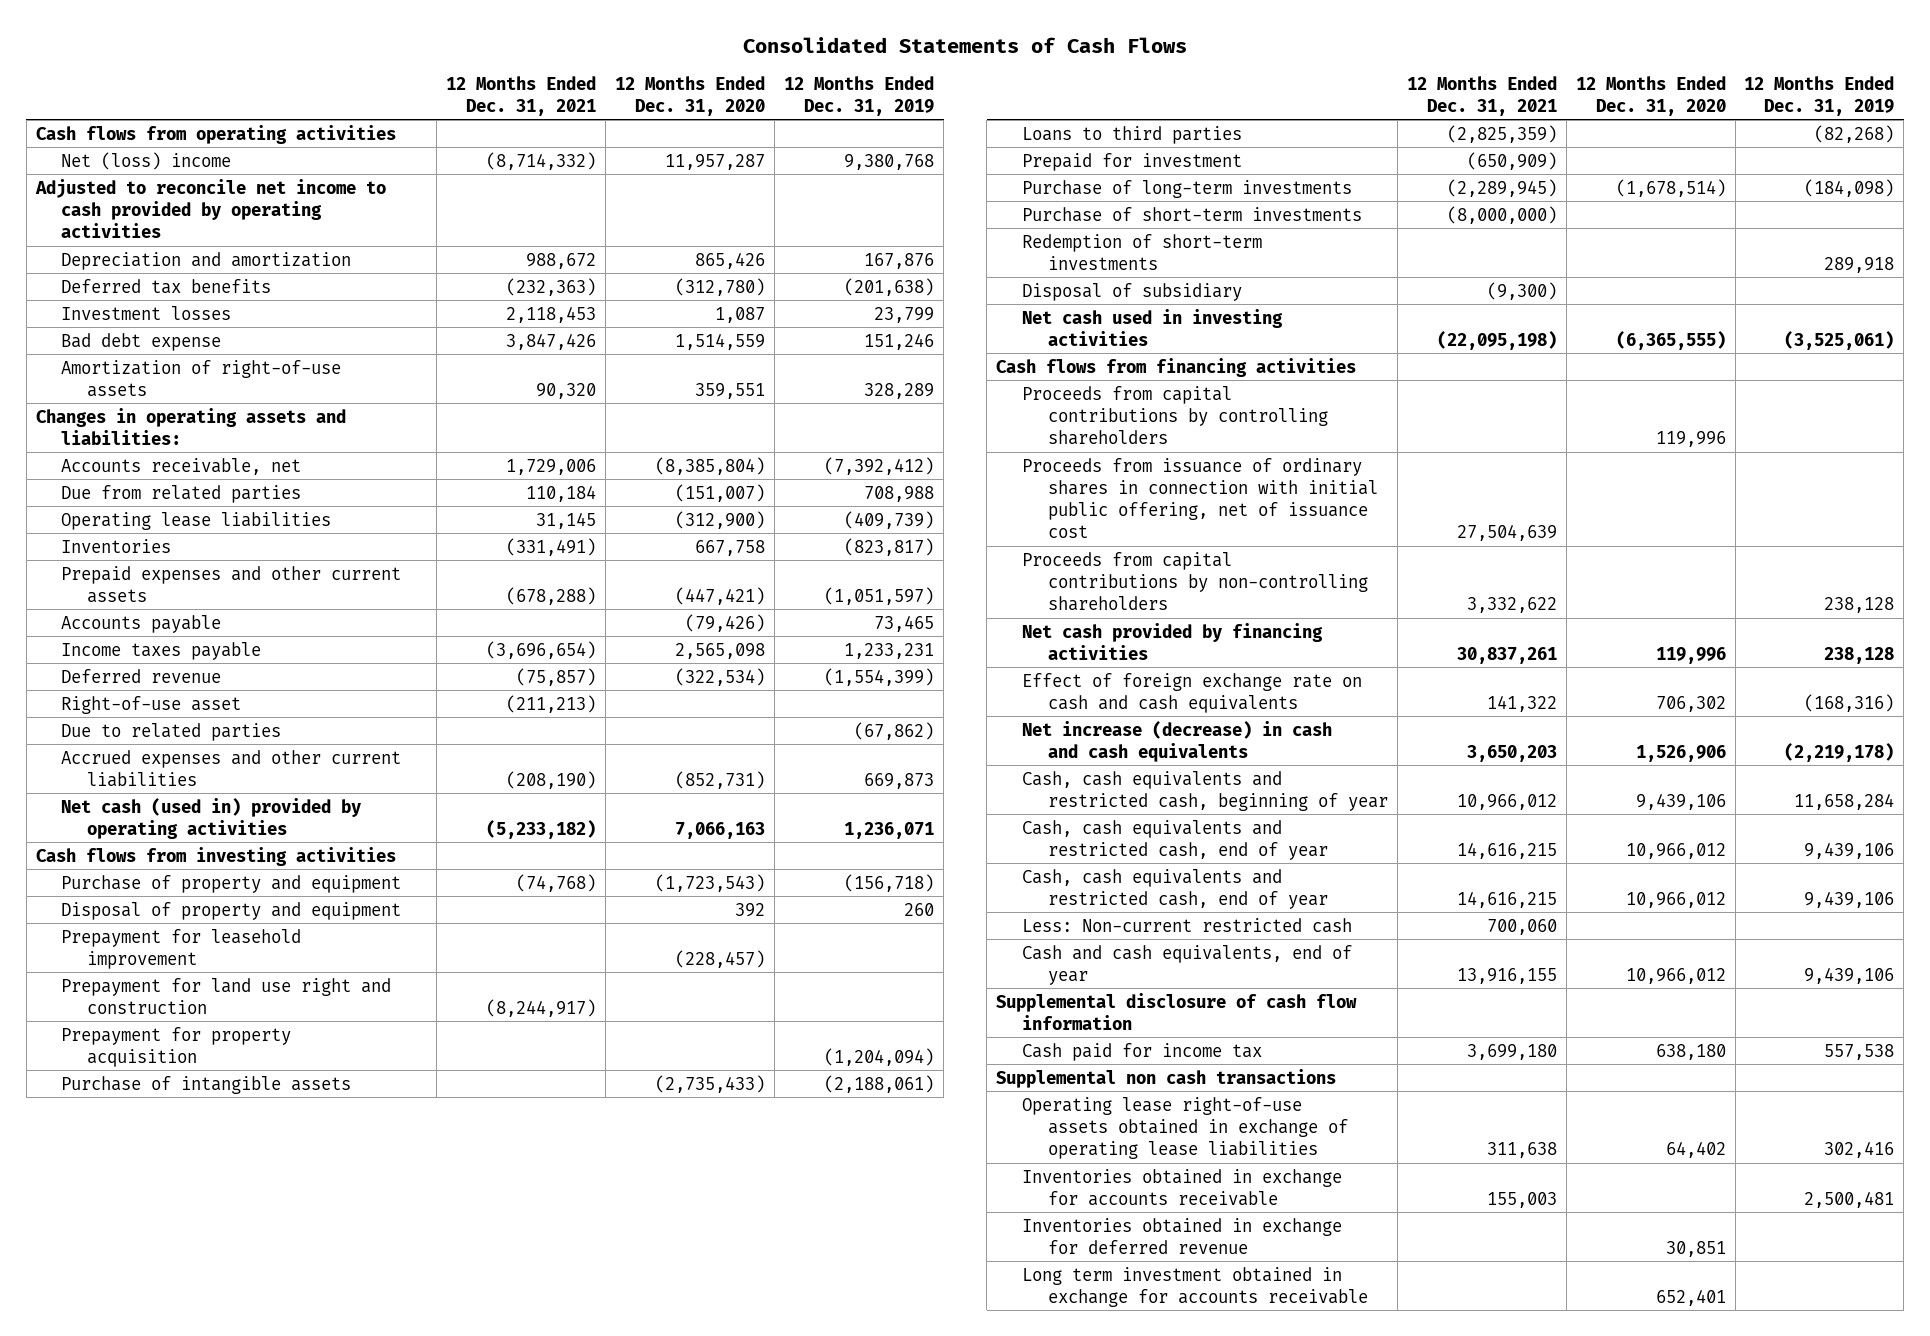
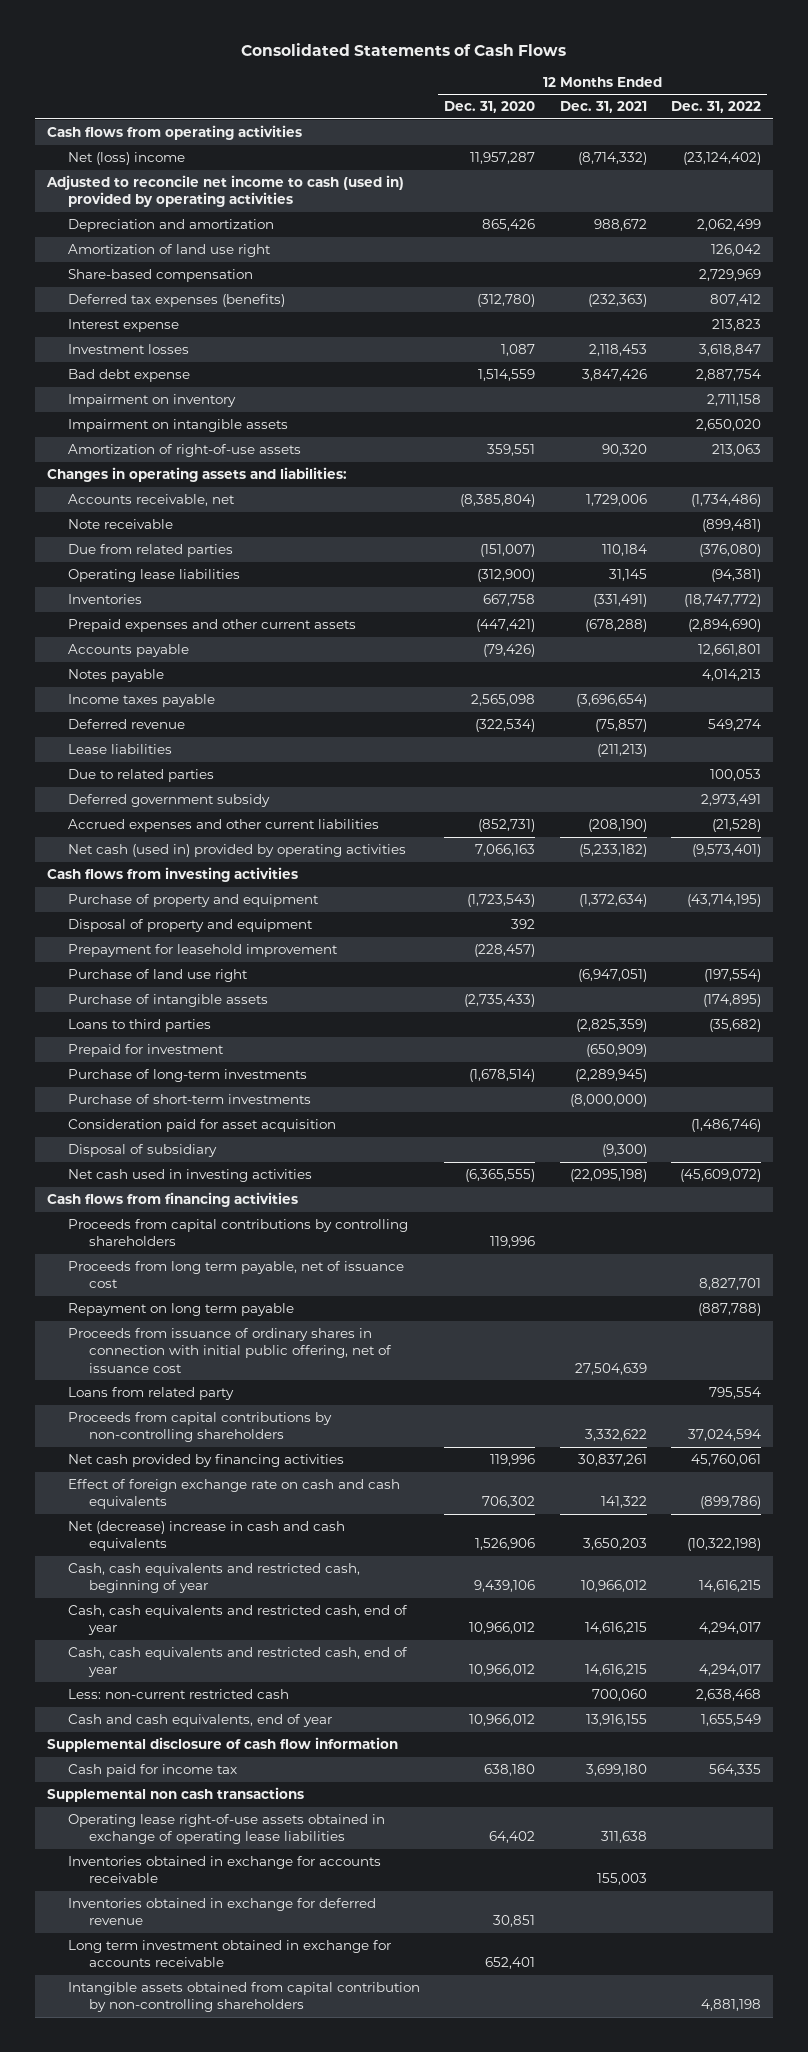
[784,75,935,116] 12 Months Ended Dec. 31, 2019 -> none
none -> [671,101,762,114] Dec. 31, 2022
[34,178,386,239] Adjusted to reconcile net income to cash provided by operating activities -> [45,175,404,208] Adjusted to reconcile net income to cash (used in) provided by operating activities
none -> [68,244,272,258] Amortization of land use right
none -> [68,269,254,283] Share-based compensation
[61,278,272,294] Deferred tax benefits -> [68,294,286,308] Deferred tax expenses (benefits)
none -> [68,319,180,333] Interest expense
none -> [68,394,237,408] Impairment on inventory
none -> [68,419,289,433] Impairment on intangible assets
none -> [68,519,174,530] Note receivable
none -> [68,669,165,683] Notes payable
[61,695,242,714] Right-of-use asset -> [68,744,173,755] Lease liabilities
none -> [68,794,271,808] Deferred government subsidy
[516,873,597,892] (74,768) -> [578,894,647,908] (1,372,634)
[61,1026,292,1067] Prepayment for property acquisition -> none
[61,977,392,1014] Prepayment for land use right and construction -> [68,969,249,983] Purchase of land use right
[486,998,597,1017] (8,244,917) -> [577,969,647,983] (6,947,051)
[1021,233,1262,270] Redemption of short-term investments -> none
none -> [68,1119,337,1133] Consideration paid for asset acquisition
none -> [68,1261,405,1289] Proceeds from long term payable, net of issuance cost
none -> [68,1303,295,1317] Repayment on long term payable
none -> [68,1387,235,1401] Loans from related party
[1021,720,1332,762] Net increase (decrease) in cash and cash equivalents -> [68,1521,346,1552] Net (decrease) increase in cash and cash equivalents
[1021,917,1352,933] Less: Non-current restricted cash -> [68,1689,290,1700] Less: non-current restricted cash
none -> [68,1982,421,2013] Intangible assets obtained from capital contribution by non-controlling shareholders

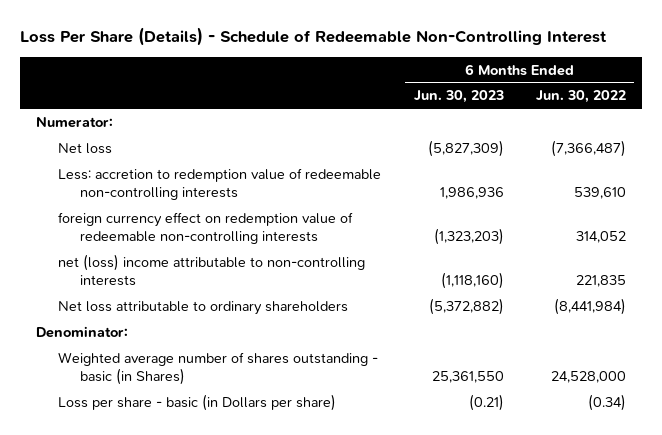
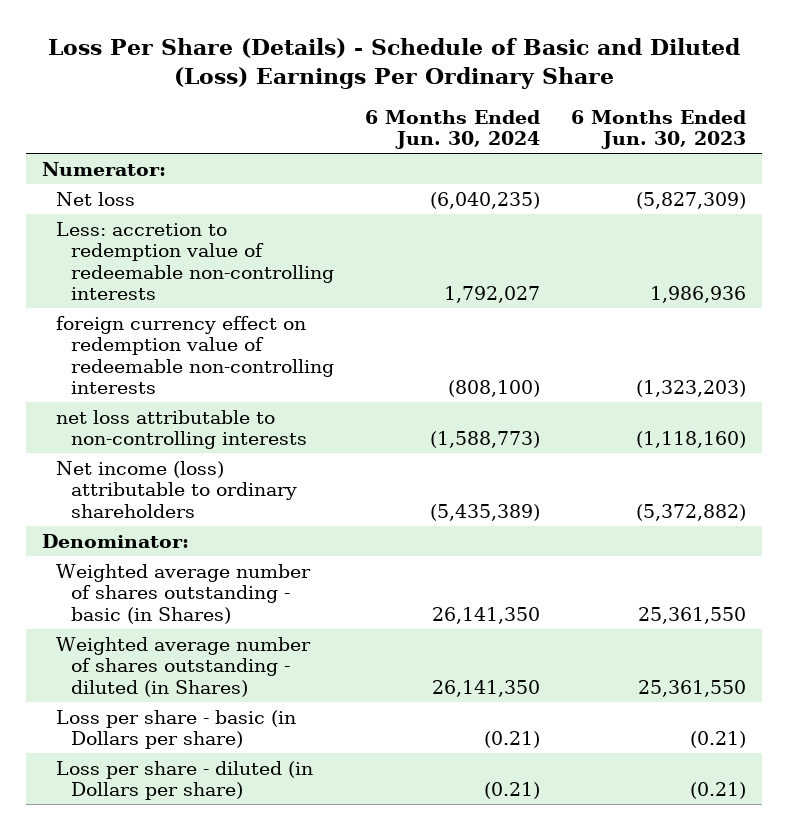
[19,27,607,47] Loss Per Share (Details) - Schedule of Redeemable Non-Controlling Interest -> [48,37,741,89] Loss Per Share (Details) - Schedule of Basic and Diluted (Loss) Earnings Per Ordinary Share
[535,90,626,104] Jun. 30, 2022 -> none
none -> [365,109,541,150] 6 Months Ended Jun. 30, 2024
[58,253,366,286] net (loss) income attributable to non-controlling interests -> [56,409,308,450] net loss attributable to non-controlling interests
[58,300,349,315] Net loss attributable to ordinary shareholders -> [56,460,298,518] Net income (loss) attributable to ordinary shareholders
none -> [56,636,312,697] Weighted average number of shares outstanding - diluted (in Shares)
none -> [56,760,314,801] Loss per share - diluted (in Dollars per share)

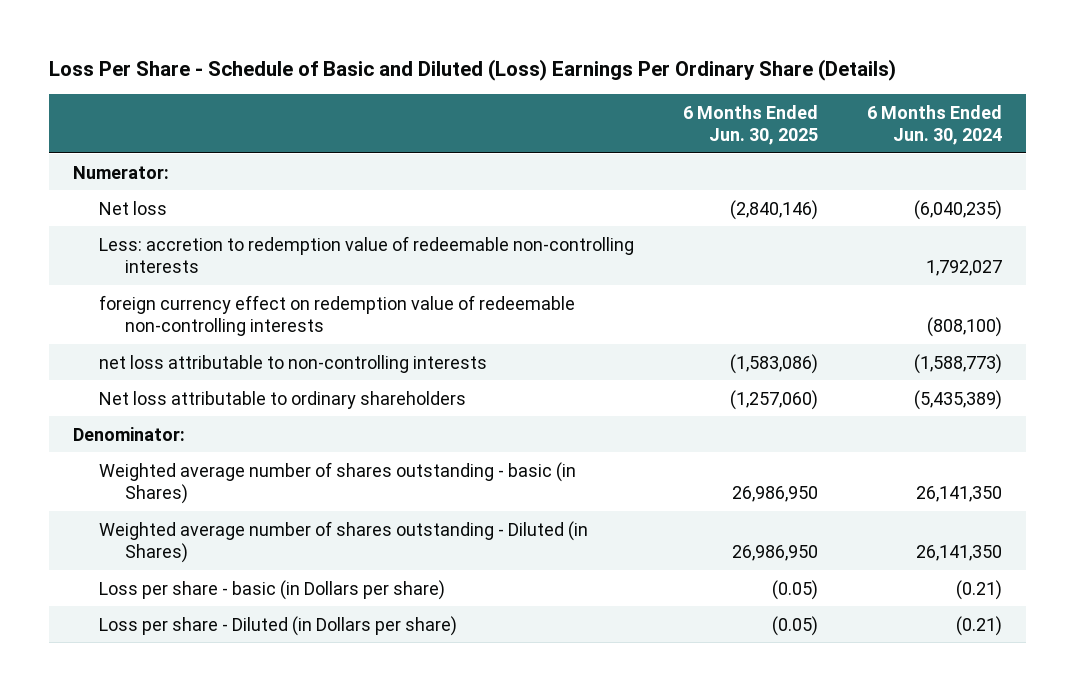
[48,37,741,89] Loss Per Share (Details) - Schedule of Basic and Diluted (Loss) Earnings Per Ordinary Share -> [48,59,896,82] Loss Per Share - Schedule of Basic and Diluted (Loss) Earnings Per Ordinary Share (Details)
[571,109,747,150] 6 Months Ended Jun. 30, 2023 -> none
none -> [683,104,819,146] 6 Months Ended Jun. 30, 2025
[56,460,298,518] Net income (loss) attributable to ordinary shareholders -> [99,390,467,409] Net loss attributable to ordinary shareholders
[56,636,312,697] Weighted average number of shares outstanding - diluted (in Shares) -> [99,520,589,563] Weighted average number of shares outstanding - Diluted (in Shares)
[56,760,314,801] Loss per share - diluted (in Dollars per share) -> [99,615,458,636] Loss per share - Diluted (in Dollars per share)

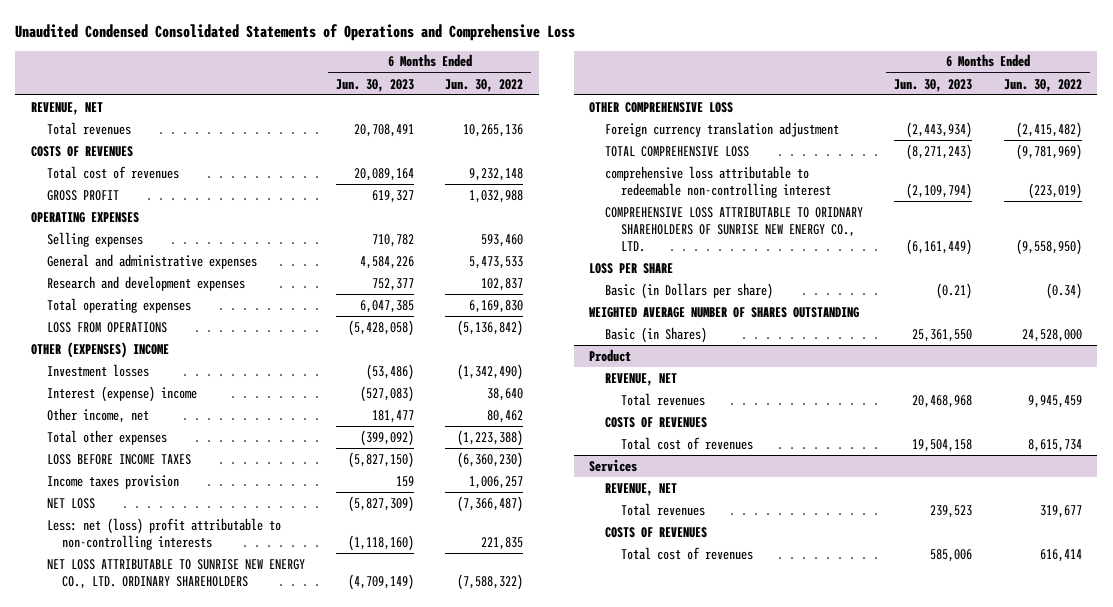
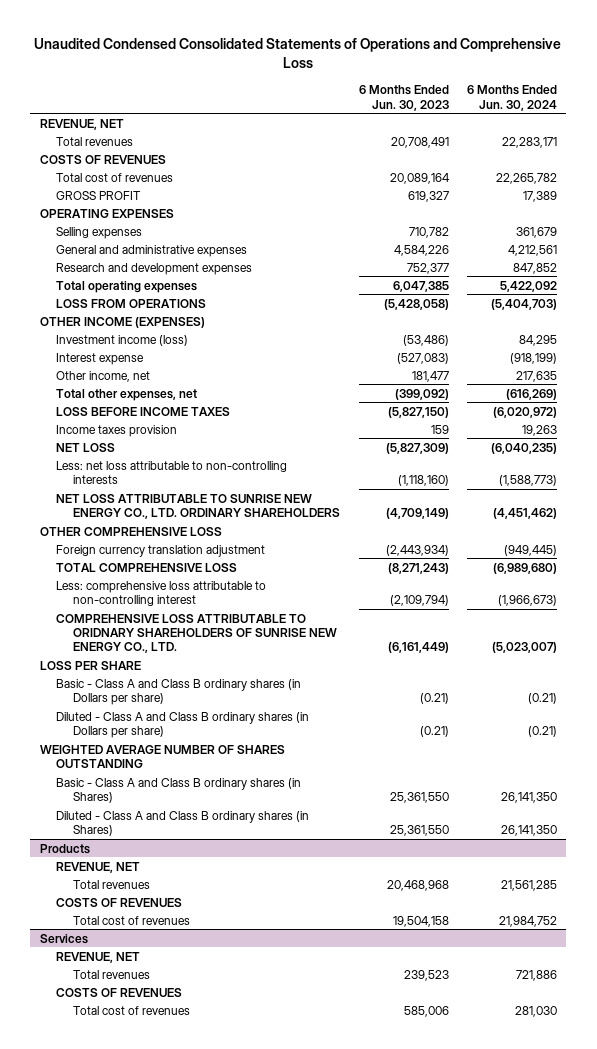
[445,78,524,92] Jun. 30, 2022 -> none
none -> [466,85,557,111] 6 Months Ended Jun. 30, 2024
[30,341,169,358] OTHER (EXPENSES) INCOME -> [39,316,205,328] OTHER INCOME (EXPENSES)
[46,363,149,377] Investment losses -> [56,334,189,346] Investment income (loss)
[46,385,197,402] Interest (expense) income -> [56,352,145,365] Interest expense
[46,429,167,445] Total other expenses -> [56,388,198,401] Total other expenses, net
[46,517,281,550] Less: net (loss) profit attributable to non-controlling interests -> [56,460,288,484] Less: net loss attributable to non-controlling interests
[604,165,831,198] comprehensive loss attributable to redeemable non-controlling interest -> [56,580,267,606] Less: comprehensive loss attributable to non-controlling interest
[604,282,773,299] Basic (in Dollars per share) -> [56,678,302,705] Basic - Class A and Class B ordinary shares (in Dollars per share)
none -> [56,711,310,738] Diluted - Class A and Class B ordinary shares (in Dollars per share)
[604,326,707,343] Basic (in Shares) -> [56,777,302,803] Basic - Class A and Class B ordinary shares (in Shares)
none -> [56,810,310,836] Diluted - Class A and Class B ordinary shares (in Shares)
[589,348,632,362] Product -> [39,843,90,854] Products

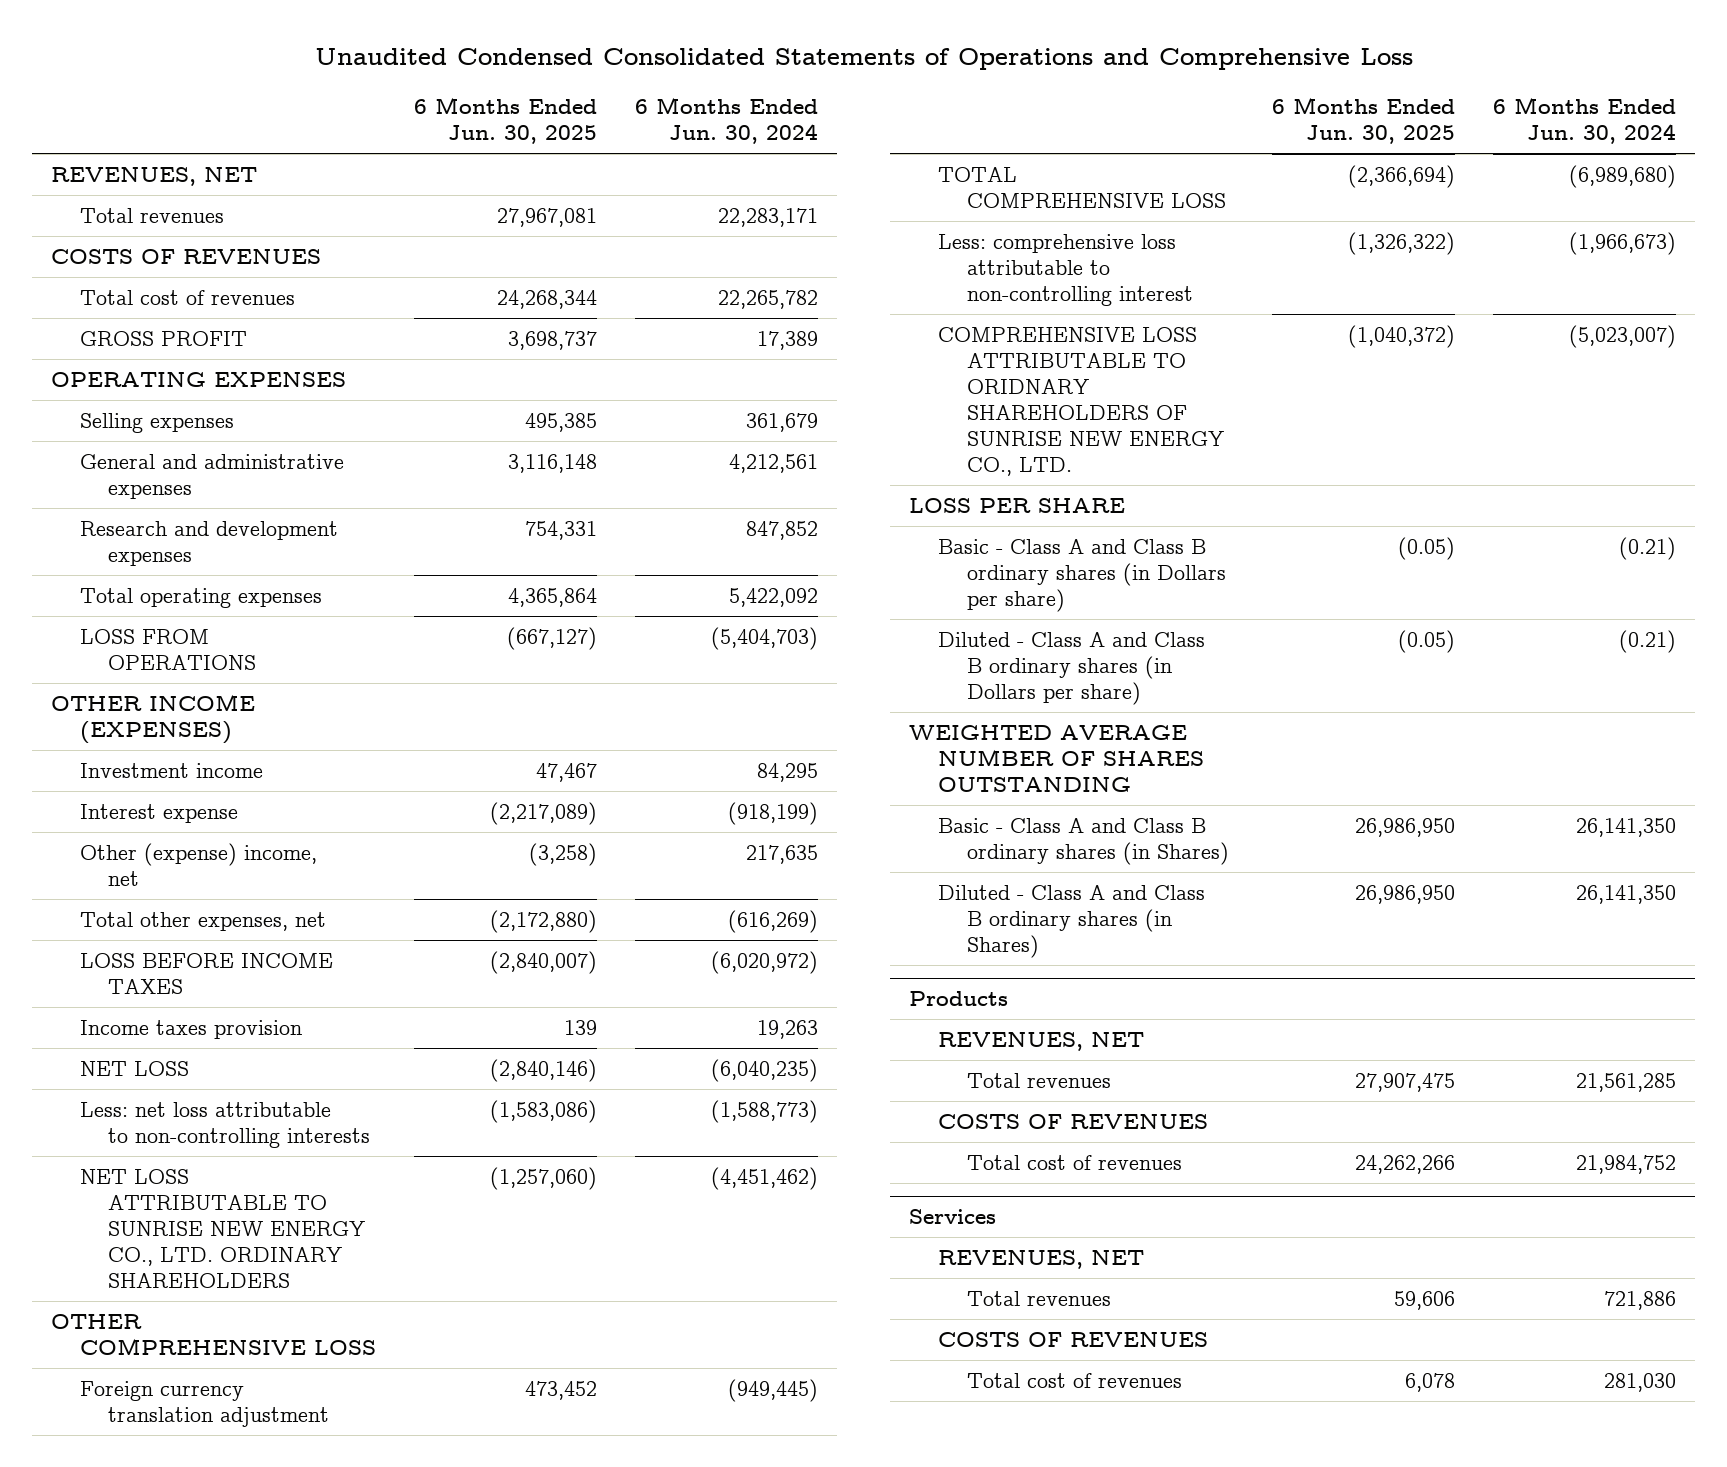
[358,85,449,111] 6 Months Ended Jun. 30, 2023 -> none
none -> [413,97,597,145] 6 Months Ended Jun. 30, 2025
[39,118,124,130] REVENUE, NET -> [51,166,258,186] REVENUES, NET
[56,334,189,346] Investment income (loss) -> [79,762,263,778] Investment income
[56,370,151,382] Other income, net -> [79,842,317,886] Other (expense) income, net
[56,861,141,873] REVENUE, NET -> [938,1031,1145,1051] REVENUES, NET
[56,951,141,963] REVENUE, NET -> [938,1249,1145,1269] REVENUES, NET

